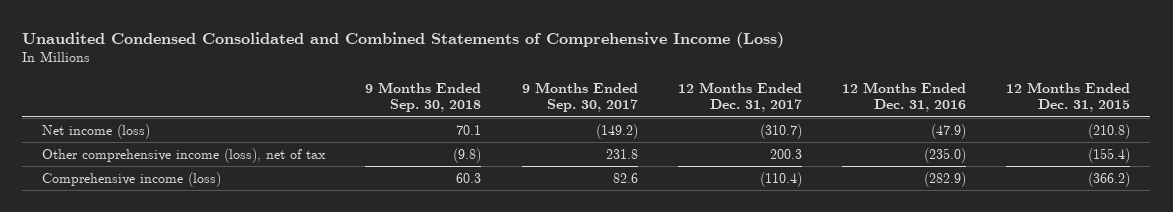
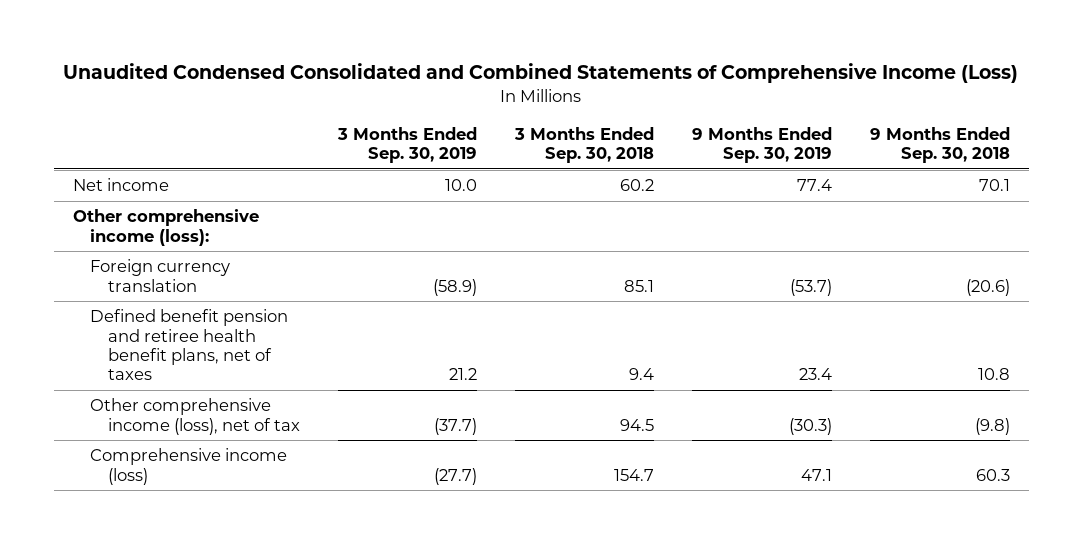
[521,82,638,113] 9 Months Ended Sep. 30, 2017 -> none
[677,82,802,113] 12 Months Ended Dec. 31, 2017 -> none
[842,82,967,113] 12 Months Ended Dec. 31, 2016 -> none
[1006,82,1131,113] 12 Months Ended Dec. 31, 2015 -> none
none -> [337,126,478,164] 3 Months Ended Sep. 30, 2019
none -> [514,126,655,164] 3 Months Ended Sep. 30, 2018
none -> [692,126,833,164] 9 Months Ended Sep. 30, 2019
[42,124,151,140] Net income (loss) -> [72,178,169,192] Net income
none -> [72,209,259,246] Other comprehensive income (loss):
none -> [90,259,231,292] Foreign currency translation
none -> [90,309,289,381] Defined benefit pension and retiree health benefit plans, net of taxes

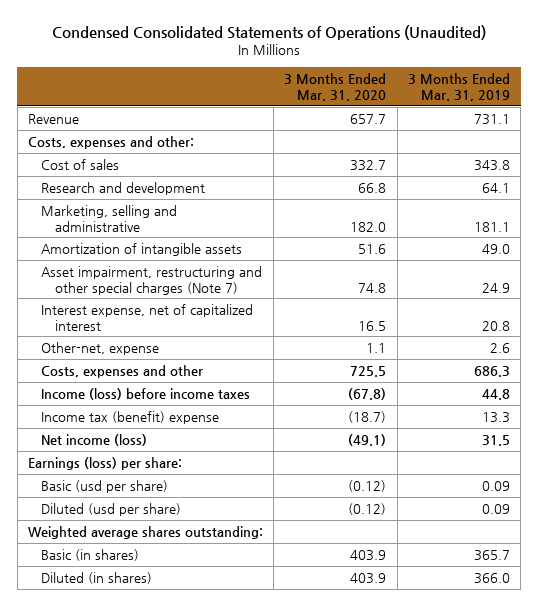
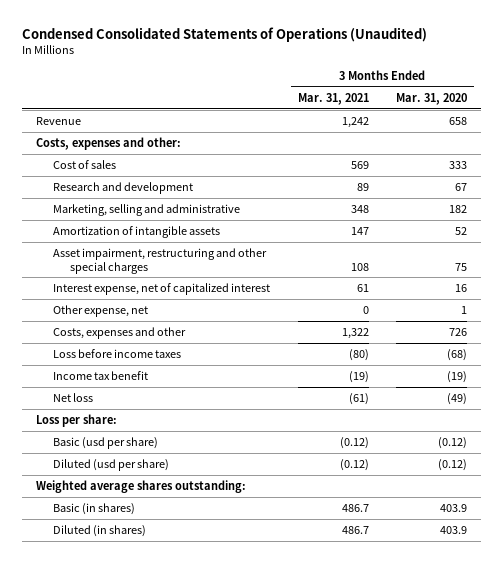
[408,73,511,101] 3 Months Ended Mar. 31, 2019 -> none
none -> [297,92,369,105] Mar. 31, 2021
[350,113,387,124] 657.7 -> [449,116,468,125] 658
[350,159,387,171] 332.7 -> [449,160,468,169] 333
[358,182,387,193] 66.8 -> [455,182,468,191] 67
[350,221,387,232] 182.0 -> [449,204,468,213] 182
[358,243,387,254] 51.6 -> [455,226,468,235] 52
[41,265,263,295] Asset impairment, restructuring and other special charges (Note 7) -> [52,247,267,274] Asset impairment, restructuring and other special charges
[358,282,387,293] 74.8 -> [455,262,468,271] 75
[358,320,387,331] 16.5 -> [455,283,468,292] 16
[41,341,160,355] Other-net, expense -> [52,304,148,317] Other expense, net
[366,342,387,353] 1.1 -> [461,305,468,314] 1
[350,365,387,377] 725.5 -> [449,327,468,336] 726
[41,387,251,400] Income (loss) before income taxes -> [52,348,181,358] Loss before income taxes
[348,387,387,400] (67.8) -> [447,348,468,361] (68)
[41,410,220,424] Income tax (benefit) expense -> [52,370,148,380] Income tax benefit
[348,410,387,423] (18.7) -> [447,370,468,383] (19)
[41,433,148,446] Net income (loss) -> [52,392,93,402] Net loss
[348,433,387,446] (49.1) -> [447,392,468,405] (49)
[27,456,182,470] Earnings (loss) per share: -> [35,413,117,427] Loss per share:

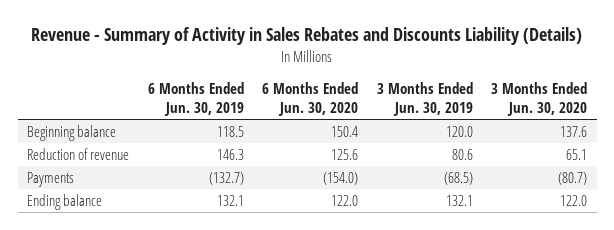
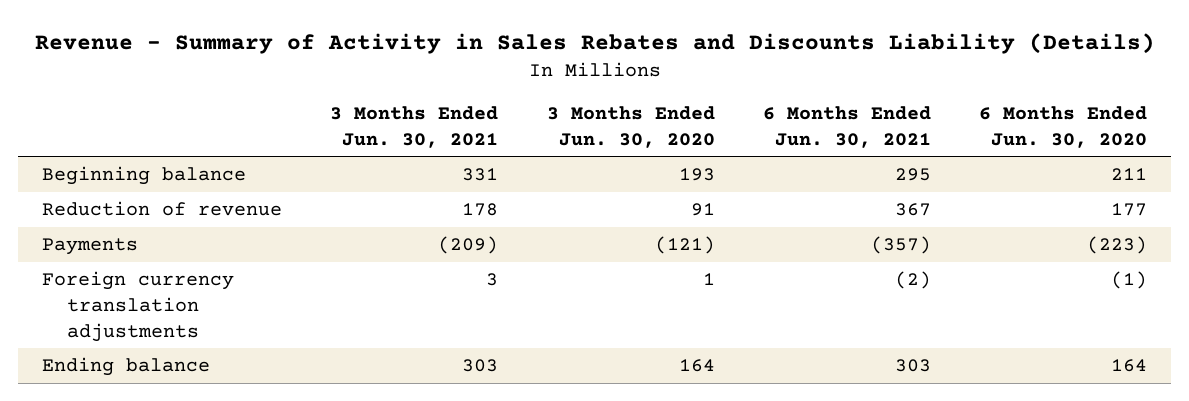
[147,81,244,116] 6 Months Ended Jun. 30, 2019 -> none
[376,81,473,116] 3 Months Ended Jun. 30, 2019 -> none
none -> [330,106,499,148] 3 Months Ended Jun. 30, 2021
none -> [762,106,931,148] 6 Months Ended Jun. 30, 2021
[331,126,359,138] 150.4 -> [1111,168,1148,181] 211
[560,126,588,138] 137.6 -> [678,168,715,182] 193
[331,149,359,161] 125.6 -> [1111,203,1148,217] 177
[566,149,588,161] 65.1 -> [690,203,715,217] 91
[323,172,359,186] (154.0) -> [1087,236,1148,255] (223)
[558,172,588,186] (80.7) -> [654,236,715,255] (121)
none -> [41,271,234,342] Foreign currency translation adjustments
[331,195,359,207] 122.0 -> [1111,359,1148,373] 164
[560,195,588,207] 122.0 -> [678,359,715,373] 164

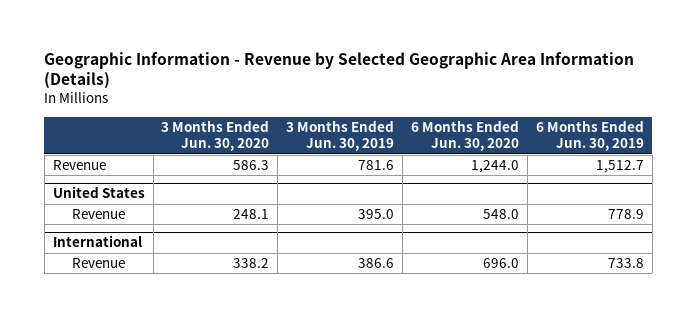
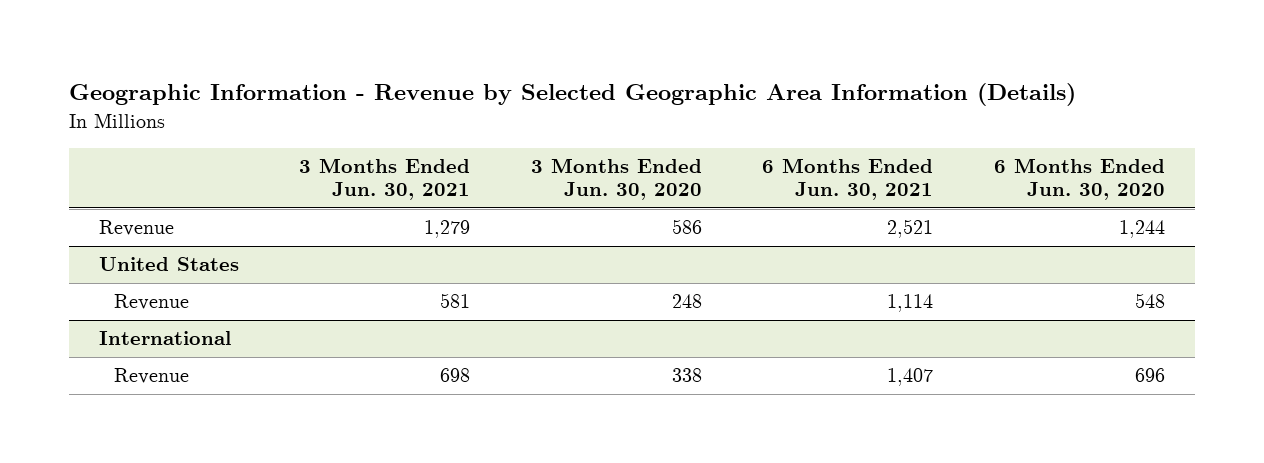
[286,119,395,152] 3 Months Ended Jun. 30, 2019 -> none
[535,119,644,152] 6 Months Ended Jun. 30, 2019 -> none
none -> [299,157,471,201] 3 Months Ended Jun. 30, 2021
none -> [762,157,934,201] 6 Months Ended Jun. 30, 2021
[233,160,270,171] 586.3 -> [671,219,702,235] 586
[471,160,520,174] 1,244.0 -> [1118,220,1165,239] 1,244
[233,209,270,220] 248.1 -> [671,294,702,309] 248
[483,209,520,220] 548.0 -> [1134,293,1165,309] 548
[233,258,270,269] 338.2 -> [671,368,702,383] 338
[483,258,520,269] 696.0 -> [1134,368,1165,383] 696

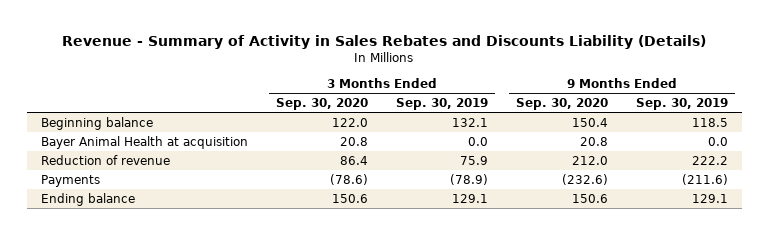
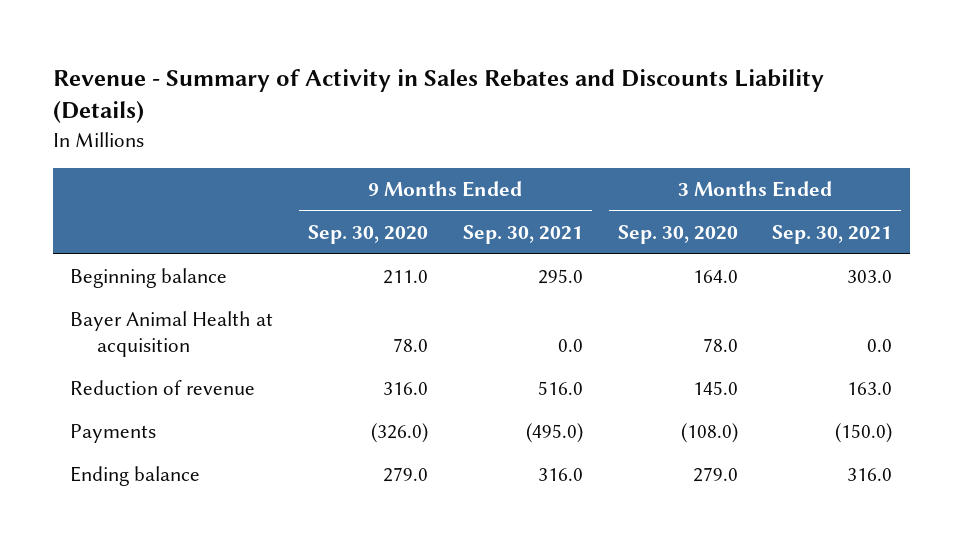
[395,98,488,111] Sep. 30, 2019 -> none
[636,98,729,111] Sep. 30, 2019 -> none
none -> [462,225,583,245] Sep. 30, 2021
none -> [772,225,893,245] Sep. 30, 2021
[331,117,368,127] 122.0 -> [692,270,738,284] 164.0
[571,117,608,127] 150.4 -> [383,270,429,285] 211.0
[339,136,368,146] 20.8 -> [702,338,738,353] 78.0
[579,136,608,146] 20.8 -> [393,338,429,353] 78.0
[339,155,368,165] 86.4 -> [692,381,738,396] 145.0
[571,155,608,165] 212.0 -> [383,382,429,396] 316.0
[329,173,368,185] (78.6) -> [680,423,738,444] (108.0)
[561,173,608,185] (232.6) -> [371,423,429,444] (326.0)
[331,193,368,203] 150.6 -> [692,467,738,483] 279.0
[571,193,608,203] 150.6 -> [383,467,429,483] 279.0

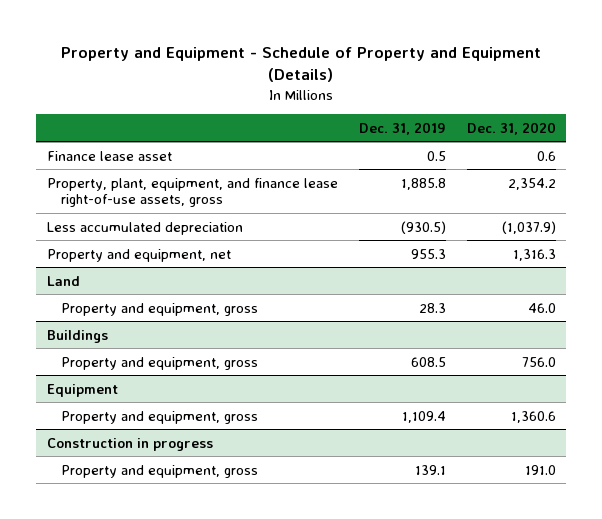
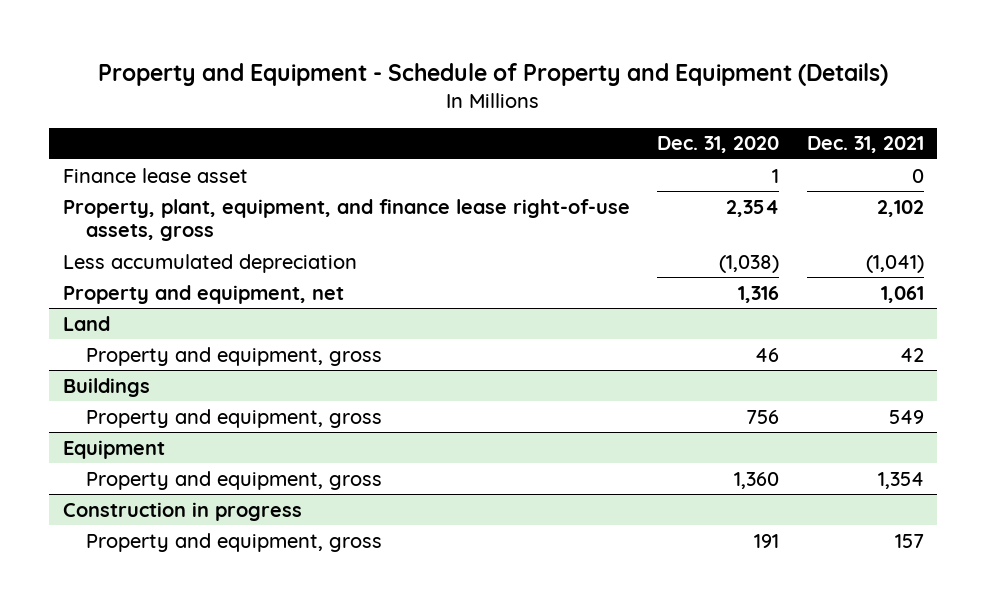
[358,121,446,135] Dec. 31, 2019 -> none
none -> [806,136,924,154] Dec. 31, 2021
[536,150,556,161] 0.6 -> [772,168,780,183] 1
[507,177,556,190] 2,354.2 -> [726,199,780,217] 2,354
[501,220,556,234] (1,037.9) -> [719,254,780,273] (1,038)
[512,248,556,261] 1,316.3 -> [738,285,780,303] 1,316
[527,302,556,313] 46.0 -> [755,347,780,362] 46
[521,356,556,367] 756.0 -> [746,409,780,424] 756
[510,410,556,423] 1,360.6 -> [734,471,780,489] 1,360
[524,464,556,475] 191.0 -> [754,533,780,548] 191

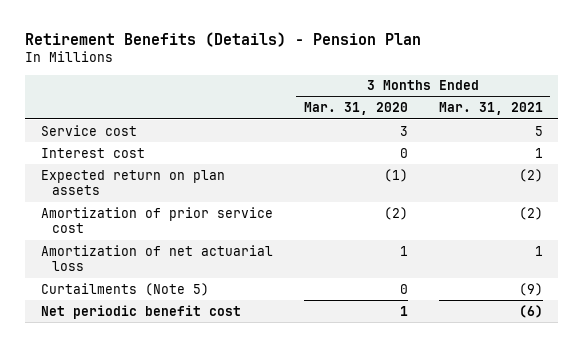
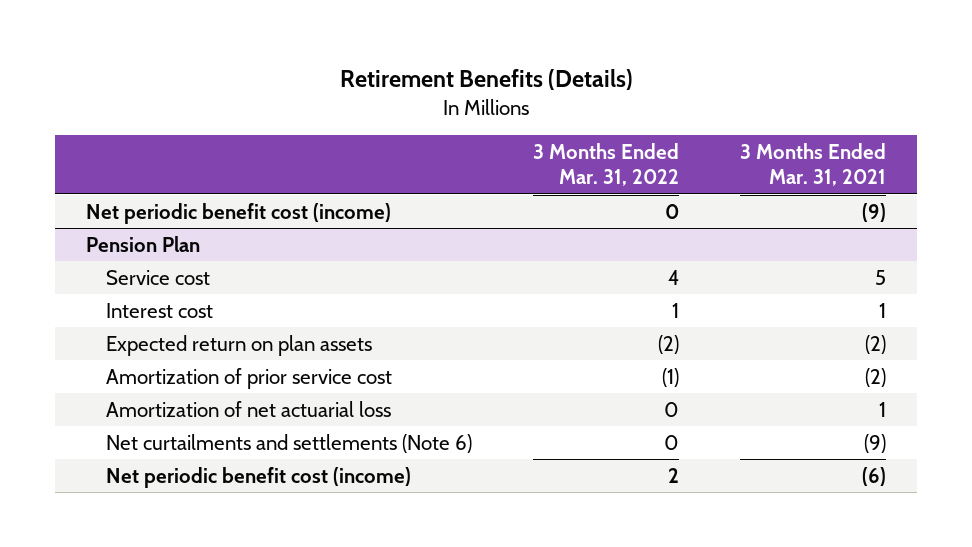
[25,31,422,47] Retirement Benefits (Details) - Pension Plan -> [339,69,633,91] Retirement Benefits (Details)
[303,102,408,116] Mar. 31, 2020 -> none
none -> [533,143,680,187] 3 Months Ended Mar. 31, 2022
none -> [85,202,391,224] Net periodic benefit cost (income)
none -> [85,235,200,252] Pension Plan
[40,282,209,296] Curtailments (Note 5) -> [105,433,472,453] Net curtailments and settlements (Note 6)
[40,304,241,319] Net periodic benefit cost -> [105,466,411,488] Net periodic benefit cost (income)

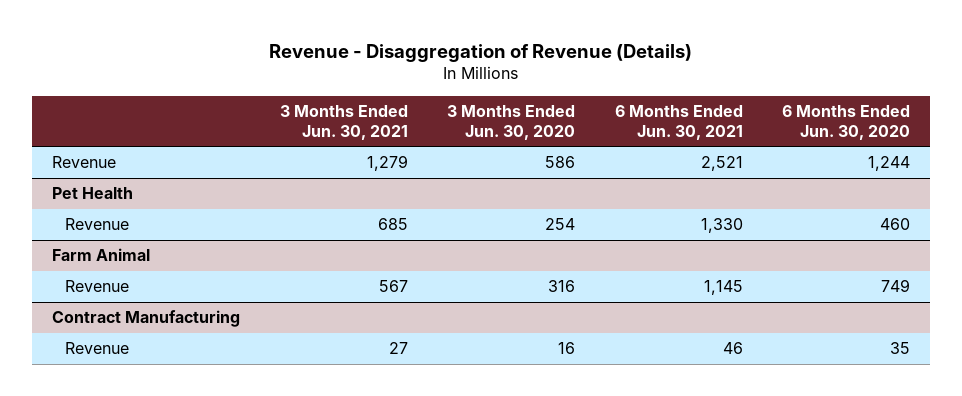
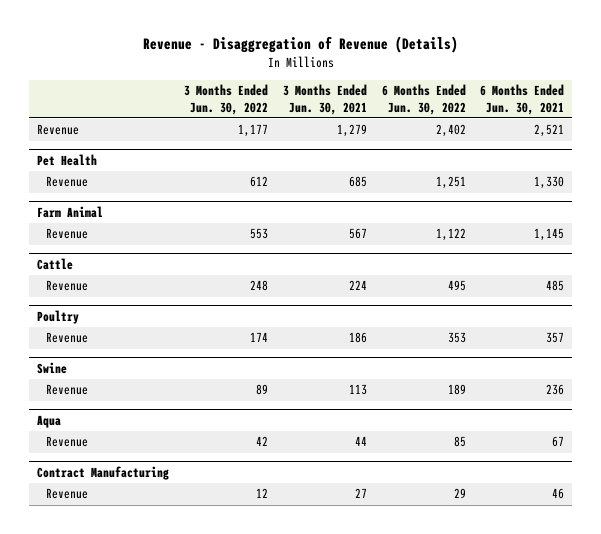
[447,105,576,140] 3 Months Ended Jun. 30, 2020 -> none
[782,105,911,140] 6 Months Ended Jun. 30, 2020 -> none
none -> [183,84,268,115] 3 Months Ended Jun. 30, 2022
none -> [381,84,466,115] 6 Months Ended Jun. 30, 2022
none -> [36,257,73,270] Cattle
none -> [45,280,88,292] Revenue
none -> [36,309,79,324] Poultry
none -> [45,332,88,344] Revenue
none -> [36,361,67,374] Swine
none -> [45,384,88,396] Revenue
none -> [36,414,61,428] Aqua
none -> [45,436,88,448] Revenue

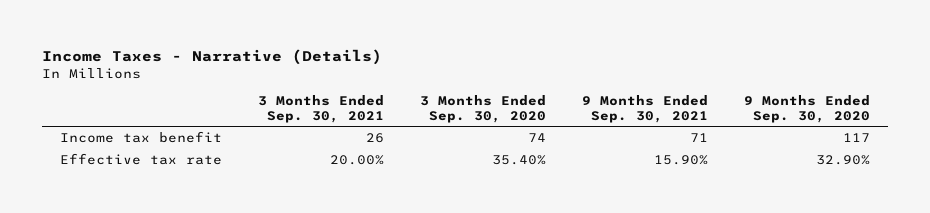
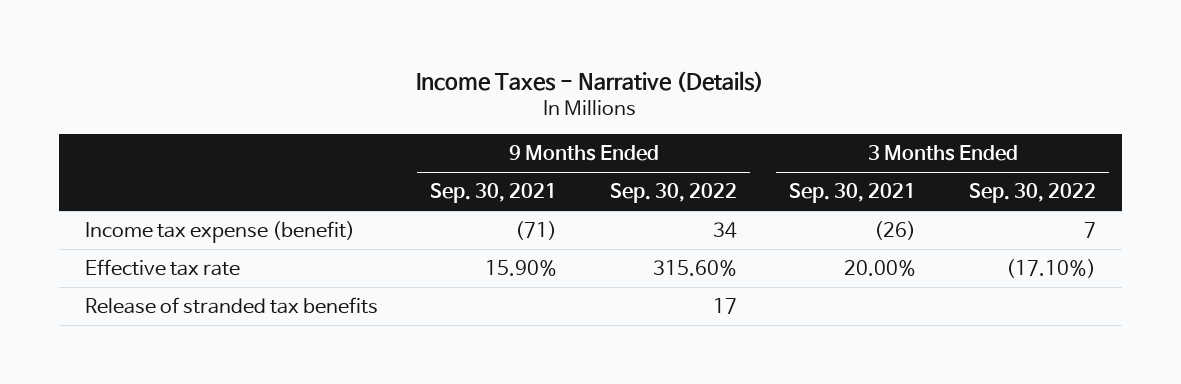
[419,95,546,123] 3 Months Ended Sep. 30, 2020 -> none
[743,95,870,123] 9 Months Ended Sep. 30, 2020 -> none
none -> [609,183,737,204] Sep. 30, 2022
none -> [968,183,1096,204] Sep. 30, 2022
[60,131,223,144] Income tax benefit -> [84,220,355,243] Income tax expense (benefit)
[366,133,385,144] 26 -> [874,220,917,240] (26)
[689,133,708,143] 71 -> [515,220,558,240] (71)
none -> [84,296,378,314] Release of stranded tax benefits

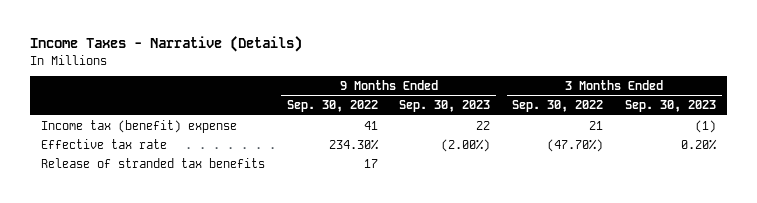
[430,183,558,204] Sep. 30, 2021 -> none
[789,183,917,204] Sep. 30, 2021 -> none
none -> [399,100,491,113] Sep. 30, 2023
none -> [625,100,717,113] Sep. 30, 2023
[84,220,355,243] Income tax expense (benefit) -> [40,119,237,133] Income tax (benefit) expense
[712,221,737,238] 34 -> [363,120,378,130] 41
[1083,221,1096,238] 7 -> [589,120,604,130] 21
[652,259,737,276] 315.60% -> [328,138,379,150] 234.30%
[1005,258,1096,278] (17.10%) -> [547,138,604,152] (47.70%)

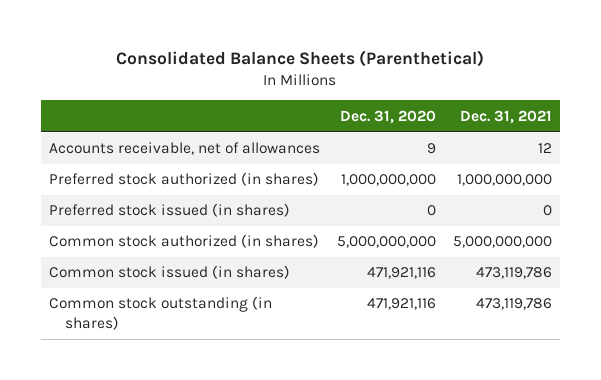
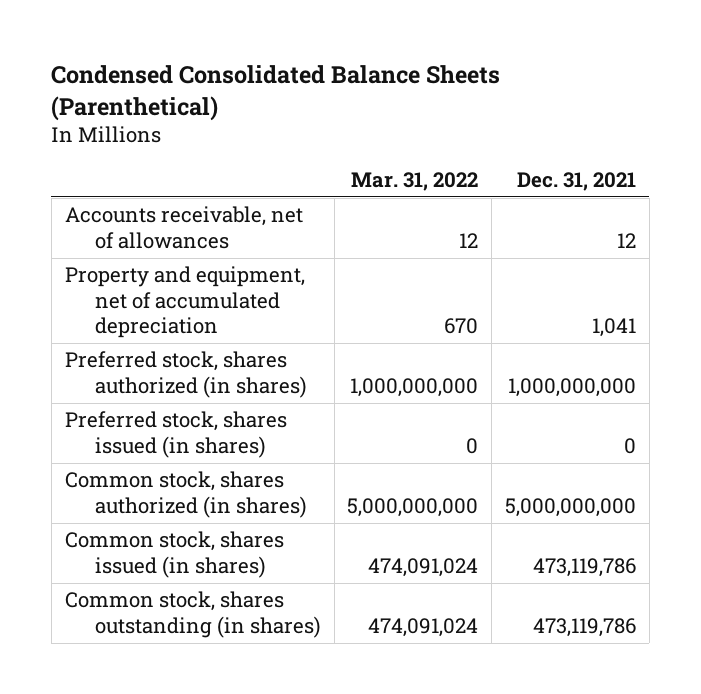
[116,50,485,68] Consolidated Balance Sheets (Parenthetical) -> [51,65,501,121] Condensed Consolidated Balance Sheets (Parenthetical)
[339,109,436,124] Dec. 31, 2020 -> none
none -> [351,172,479,192] Mar. 31, 2022
none -> [64,266,305,339] Property and equipment, net of accumulated depreciation
[49,172,320,187] Preferred stock authorized (in shares) -> [64,351,307,398] Preferred stock, shares authorized (in shares)
[49,203,291,218] Preferred stock issued (in shares) -> [64,411,287,458] Preferred stock, shares issued (in shares)
[49,234,320,249] Common stock authorized (in shares) -> [64,471,307,518] Common stock, shares authorized (in shares)
[49,265,291,280] Common stock issued (in shares) -> [64,531,284,578] Common stock, shares issued (in shares)
[49,296,273,330] Common stock outstanding (in shares) -> [64,591,321,638] Common stock, shares outstanding (in shares)

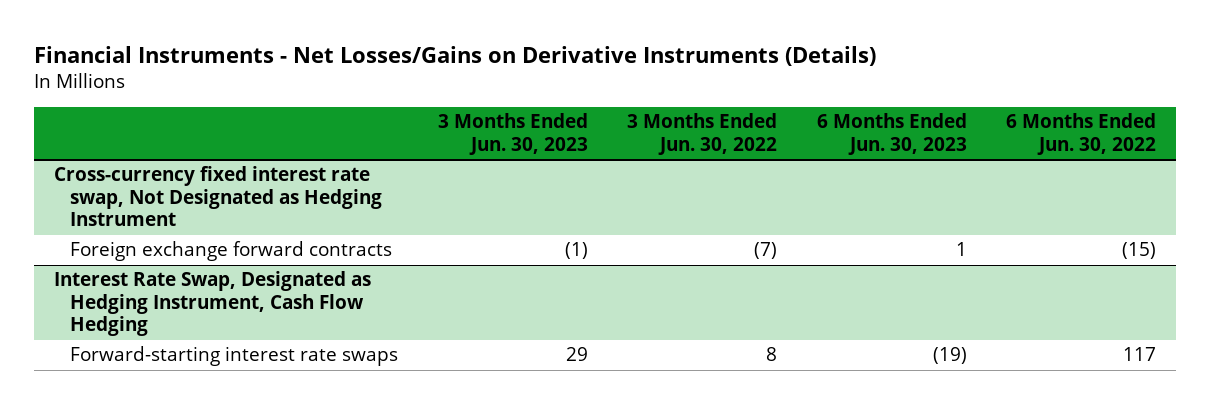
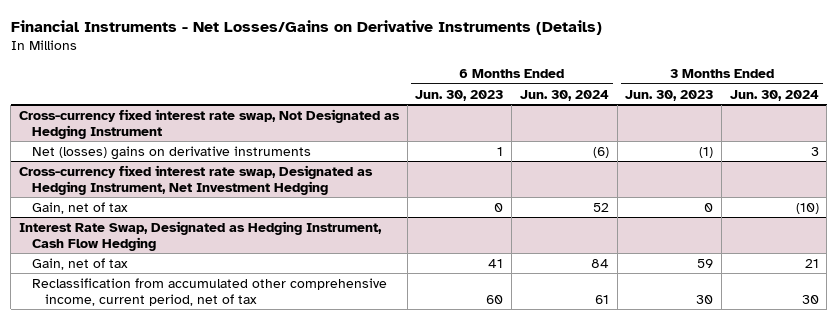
[627,113,778,155] 3 Months Ended Jun. 30, 2022 -> none
[1006,113,1157,155] 6 Months Ended Jun. 30, 2022 -> none
none -> [519,89,609,101] Jun. 30, 2024
none -> [729,89,819,101] Jun. 30, 2024
[70,241,393,262] Foreign exchange forward contracts -> [32,145,312,160] Net (losses) gains on derivative instruments
none -> [19,164,374,195] Cross-currency fixed interest rate swap, Designated as Hedging Instrument, Net Investment Hedging
none -> [32,201,129,214] Gain, net of tax
[70,346,399,367] Forward-starting interest rate swaps -> none
none -> [32,257,129,270] Gain, net of tax
none -> [32,277,388,306] Reclassification from accumulated other comprehensive income, current period, net of tax

